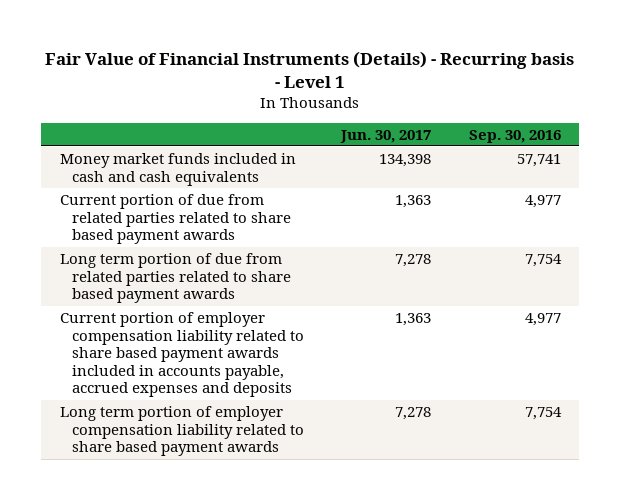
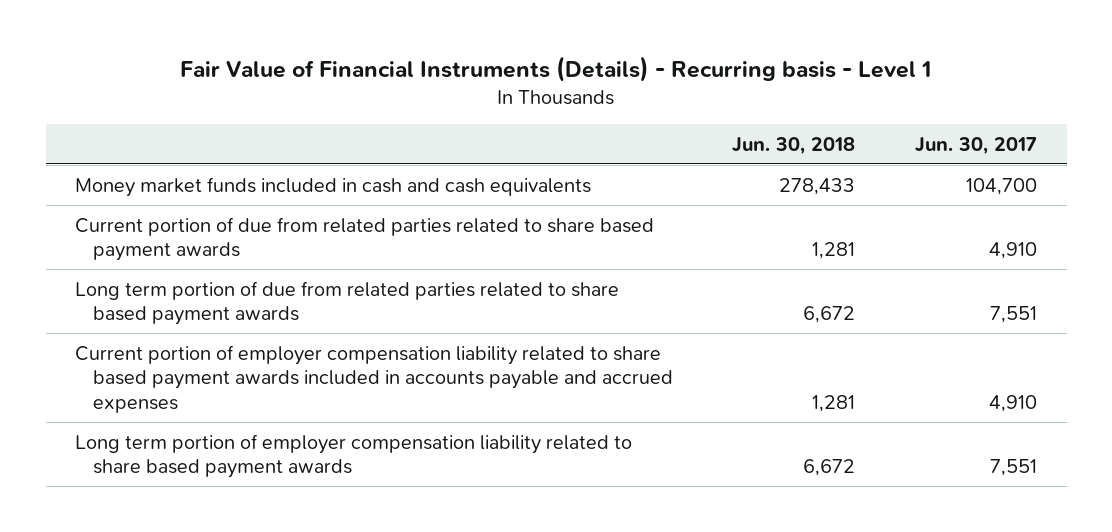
[468,129,561,143] Sep. 30, 2016 -> none
none -> [732,136,856,155] Jun. 30, 2018
[379,154,432,168] 134,398 -> [965,177,1037,195] 104,700
[395,195,432,209] 1,363 -> [988,242,1037,260] 4,910
[395,254,432,268] 7,278 -> [989,306,1037,324] 7,551
[60,312,305,398] Current portion of employer compensation liability related to share based payment awards included in accounts payable, accrued expenses and deposits -> [75,344,673,413] Current portion of employer compensation liability related to share based payment awards included in accounts payable and accrued expenses
[395,313,432,327] 1,363 -> [988,394,1037,412] 4,910
[395,407,432,421] 7,278 -> [989,459,1037,477] 7,551

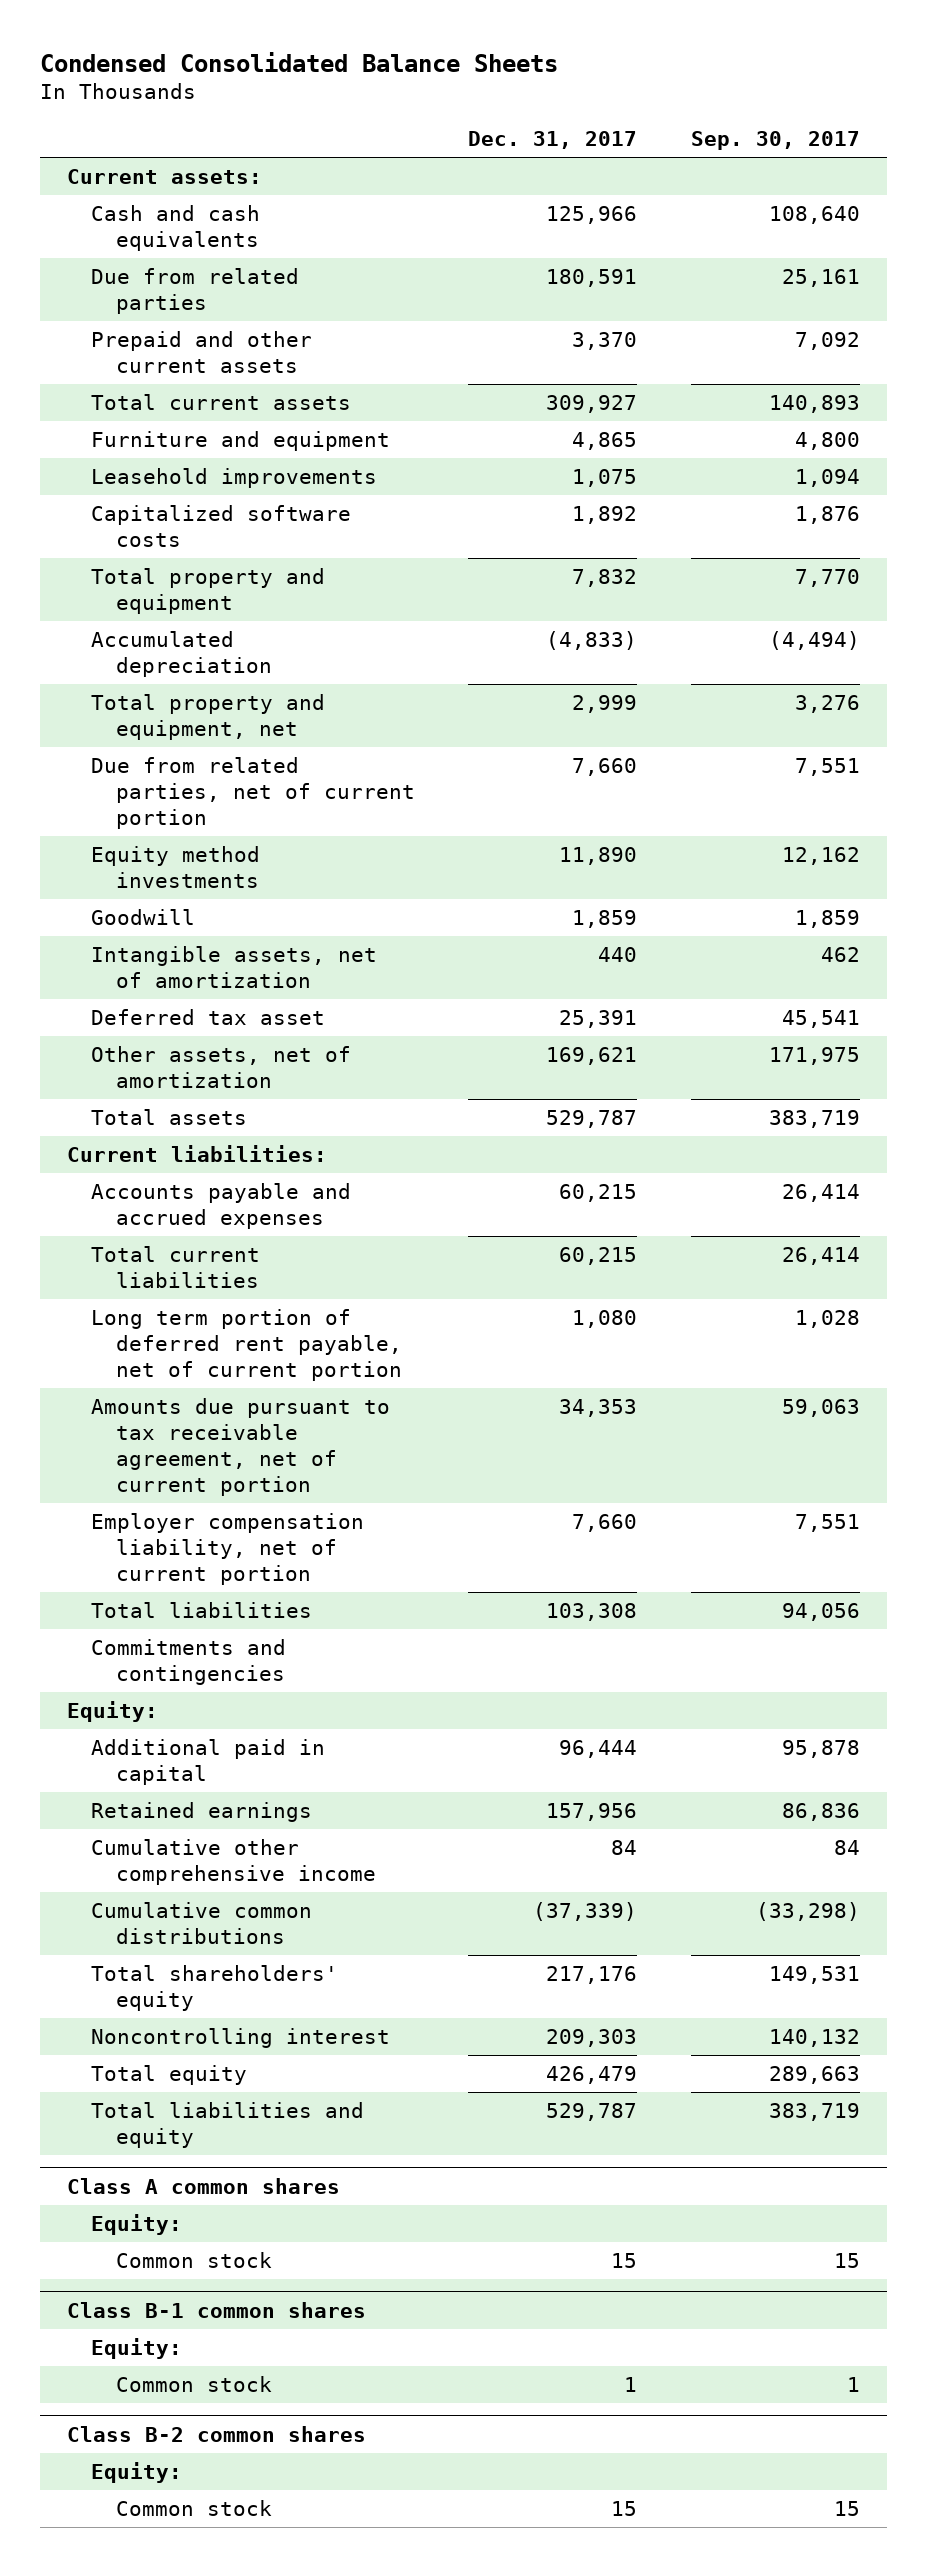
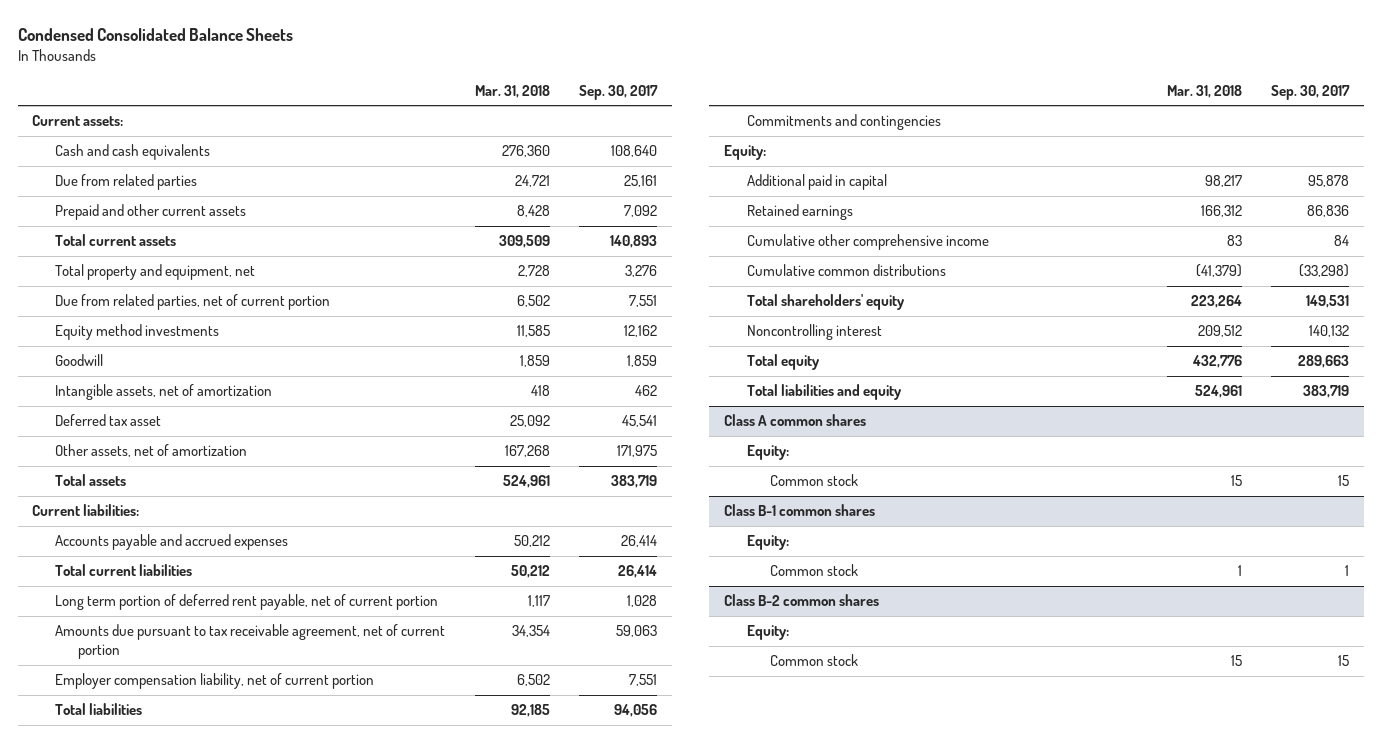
[468,130,638,149] Dec. 31, 2017 -> none
none -> [474,85,550,99] Mar. 31, 2018
[91,431,391,452] Furniture and equipment -> none
[91,468,378,489] Leasehold improvements -> none
[91,505,352,547] Capitalized software costs -> none
[91,568,326,614] Total property and equipment -> none
[91,631,272,677] Accumulated depreciation -> none

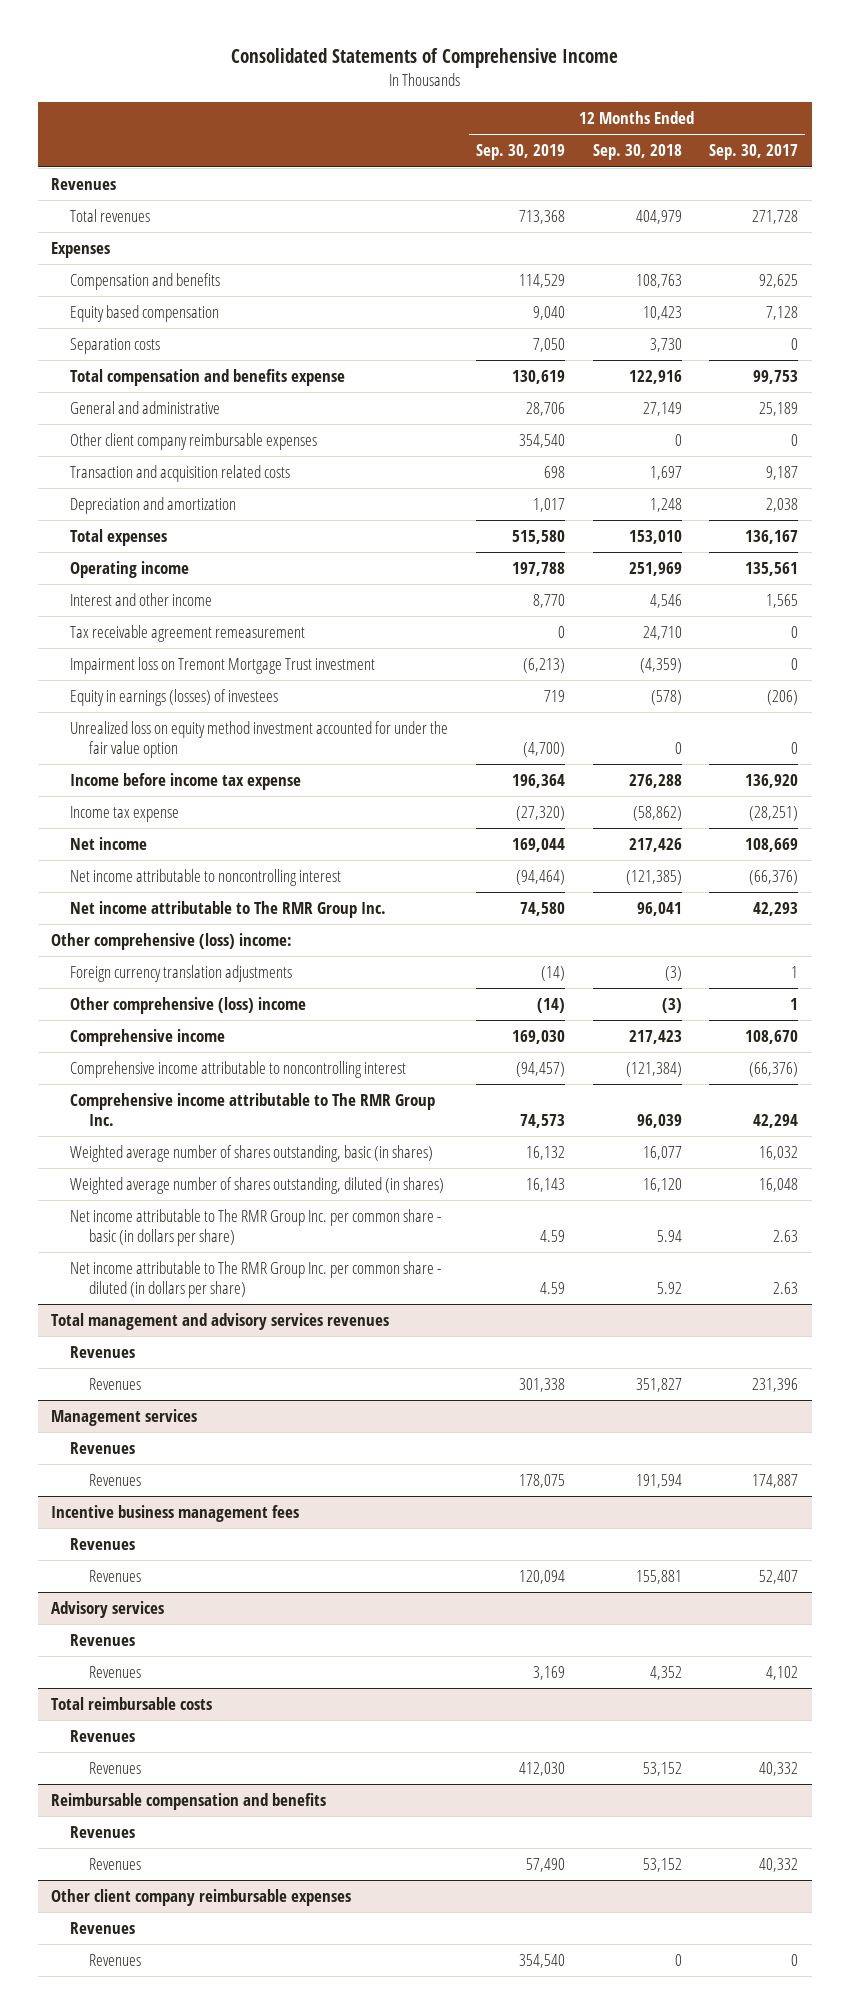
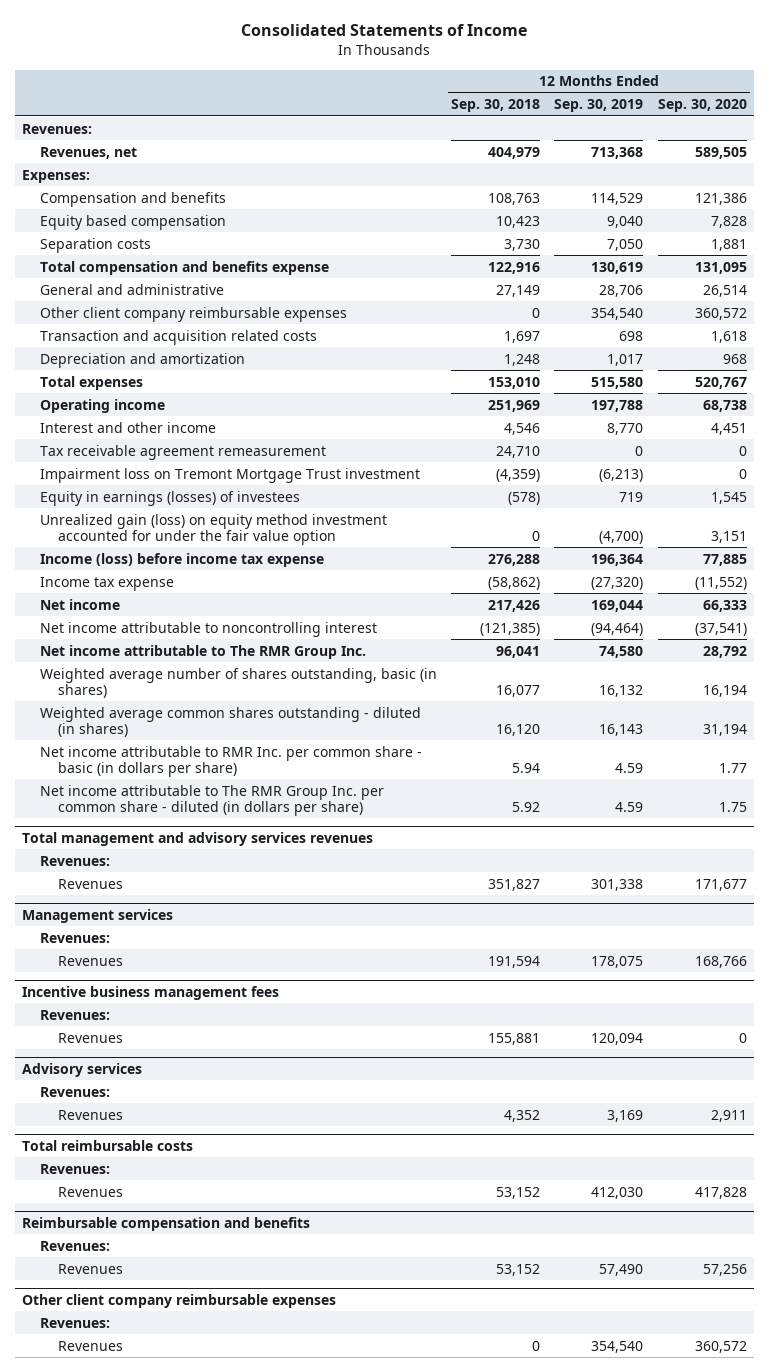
[230,48,618,69] Consolidated Statements of Comprehensive Income -> [241,24,528,37] Consolidated Statements of Income
[709,144,799,161] Sep. 30, 2017 -> none
none -> [657,99,747,113] Sep. 30, 2020
[51,177,117,190] Revenues -> [21,123,92,134] Revenues:
[70,208,151,222] Total revenues -> [39,146,137,159] Revenues, net
[51,241,111,258] Expenses -> [21,169,90,183] Expenses:
[70,720,449,758] Unrealized loss on equity method investment accounted for under the fair value option -> [39,513,387,546] Unrealized gain (loss) on equity method investment accounted for under the fair value option
[70,772,302,790] Income before income tax expense -> [39,552,324,567] Income (loss) before income tax expense
[51,932,293,950] Other comprehensive (loss) income: -> none
[70,964,293,982] Foreign currency translation adjustments -> none
[70,996,307,1014] Other comprehensive (loss) income -> none
[70,1028,226,1046] Comprehensive income -> none
[70,1060,407,1078] Comprehensive income attributable to noncontrolling interest -> none
[70,1092,436,1126] Comprehensive income attributable to The RMR Group Inc. -> none
[70,1176,445,1194] Weighted average number of shares outstanding, diluted (in shares) -> [39,706,421,738] Weighted average common shares outstanding - diluted (in shares)
[70,1208,442,1246] Net income attributable to The RMR Group Inc. per common share - basic (in dollars per share) -> [39,745,422,778] Net income attributable to RMR Inc. per common share - basic (in dollars per share)
[70,1345,136,1358] Revenues -> [39,855,110,866] Revenues:
[70,1441,136,1454] Revenues -> [39,932,110,943] Revenues:
[70,1537,136,1550] Revenues -> [39,1009,110,1020] Revenues:
[70,1633,136,1646] Revenues -> [39,1086,110,1097] Revenues:
[70,1729,136,1742] Revenues -> [39,1163,110,1174] Revenues:
[70,1825,136,1838] Revenues -> [39,1240,110,1251] Revenues:
[70,1921,136,1934] Revenues -> [39,1317,110,1328] Revenues:

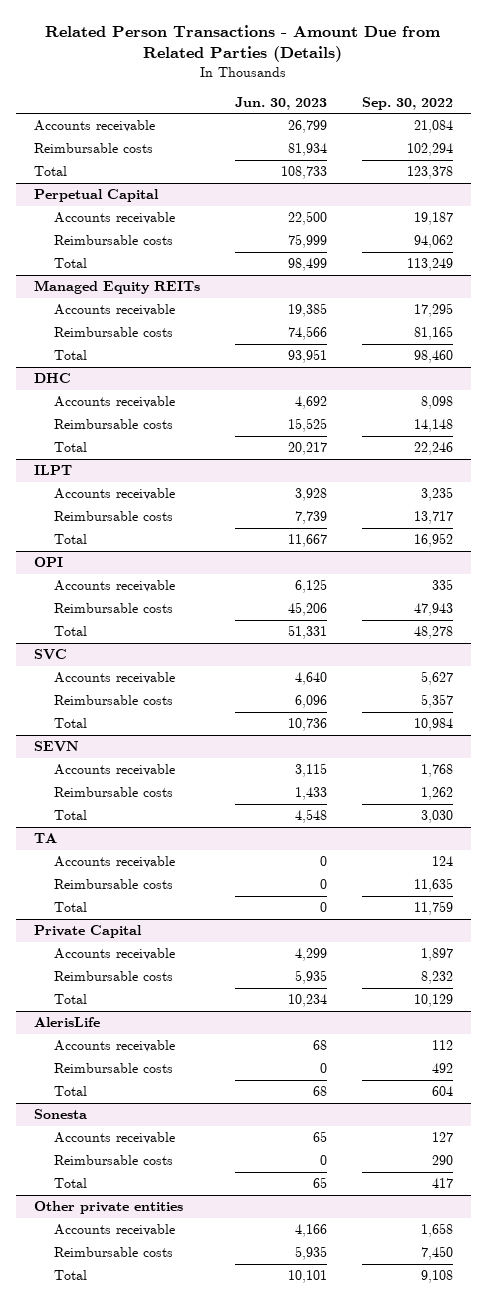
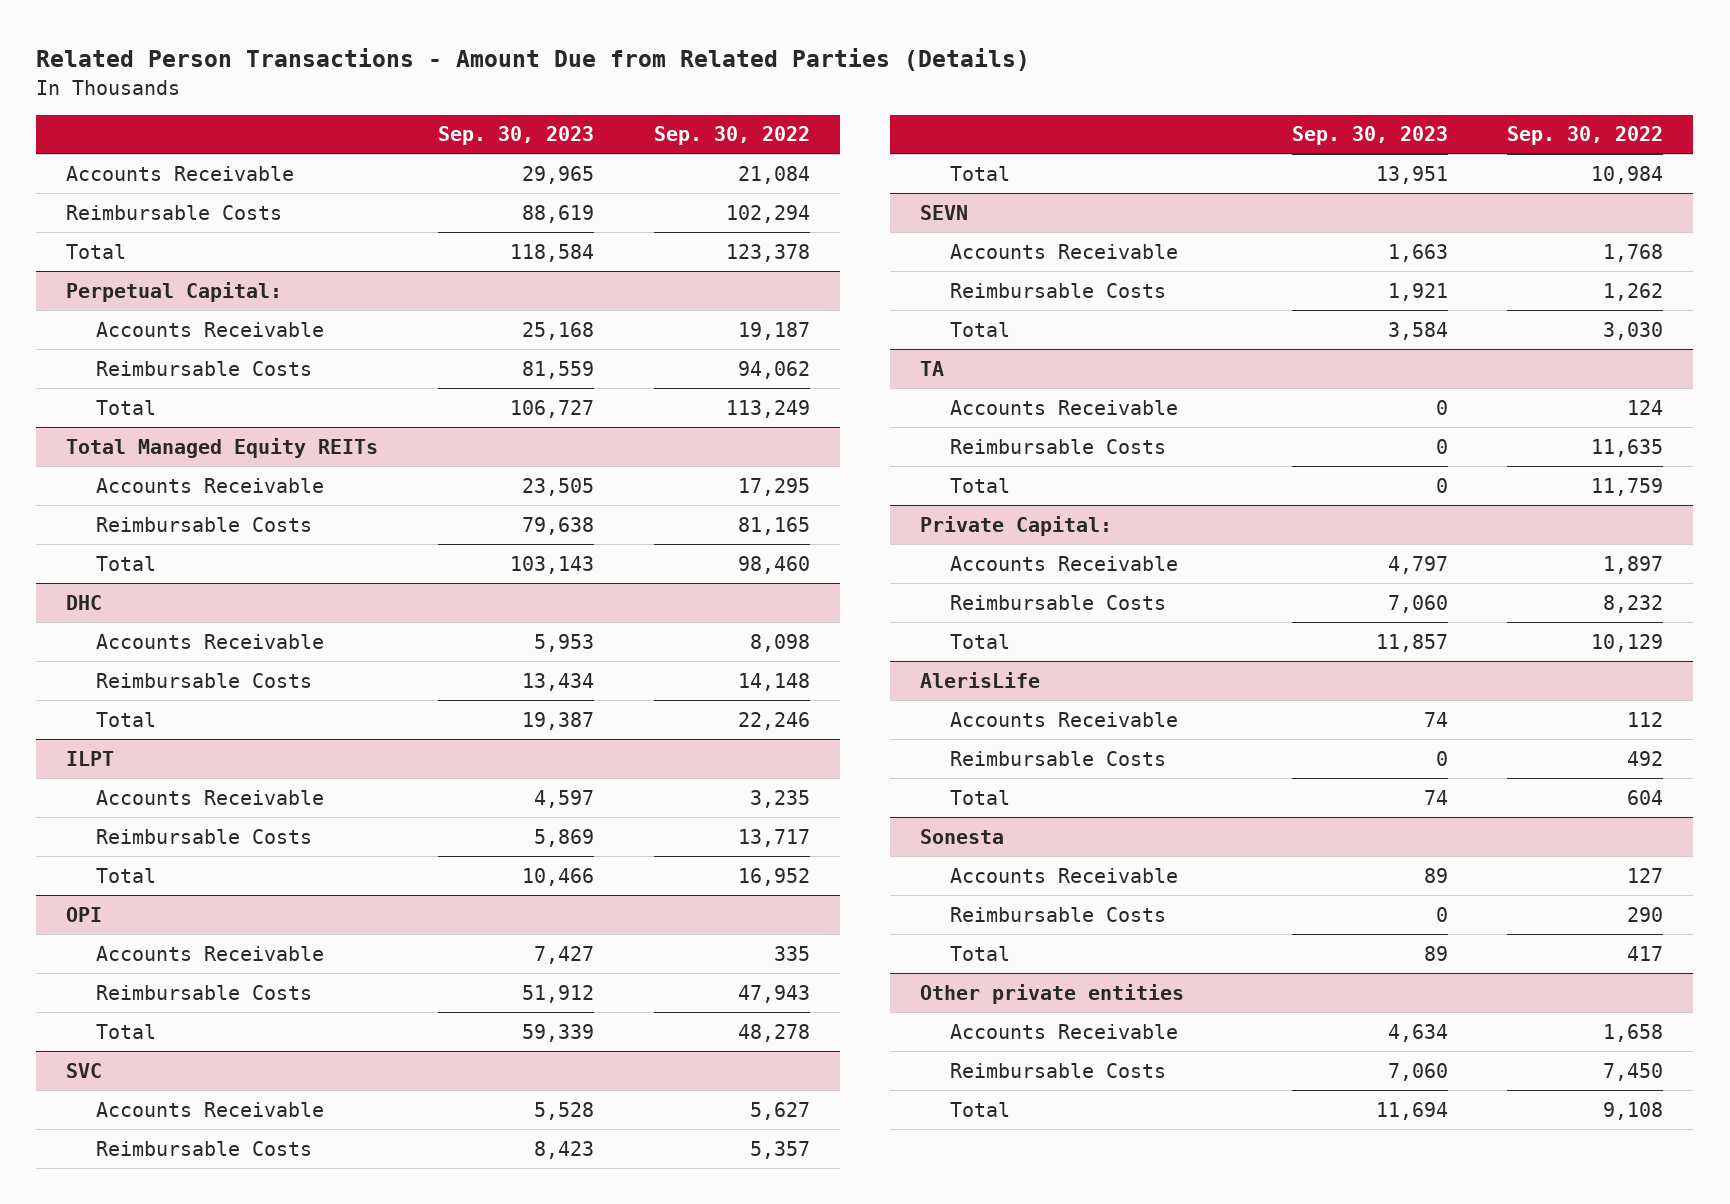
[234,96,327,110] Jun. 30, 2023 -> none
none -> [438,126,595,146] Sep. 30, 2023
[33,120,155,133] Accounts receivable -> [66,165,295,181] Accounts Receivable
[33,143,153,154] Reimbursable costs -> [66,204,283,220] Reimbursable Costs
[33,189,159,203] Perpetual Capital -> [66,281,283,302] Perpetual Capital:
[54,212,176,225] Accounts receivable -> [96,321,325,337] Accounts Receivable
[54,235,174,246] Reimbursable costs -> [96,360,313,376] Reimbursable Costs
[33,280,200,295] Managed Equity REITs -> [66,437,379,458] Total Managed Equity REITs
[54,304,176,317] Accounts receivable -> [96,477,325,493] Accounts Receivable
[54,327,174,338] Reimbursable costs -> [96,516,313,532] Reimbursable Costs
[54,396,176,409] Accounts receivable -> [96,633,325,649] Accounts Receivable
[54,419,174,430] Reimbursable costs -> [96,672,313,688] Reimbursable Costs
[54,488,176,501] Accounts receivable -> [96,789,325,805] Accounts Receivable
[54,511,174,522] Reimbursable costs -> [96,828,313,844] Reimbursable Costs
[54,580,176,593] Accounts receivable -> [96,945,325,961] Accounts Receivable
[54,603,174,614] Reimbursable costs -> [96,984,313,1000] Reimbursable Costs
[54,672,176,685] Accounts receivable -> [96,1101,325,1117] Accounts Receivable
[54,695,174,706] Reimbursable costs -> [96,1140,313,1156] Reimbursable Costs
[54,764,176,777] Accounts receivable -> [949,243,1178,259] Accounts Receivable
[54,787,174,798] Reimbursable costs -> [949,282,1166,298] Reimbursable Costs
[54,856,176,869] Accounts receivable -> [949,399,1178,415] Accounts Receivable
[54,879,174,890] Reimbursable costs -> [949,438,1166,454] Reimbursable Costs
[33,925,142,939] Private Capital -> [919,515,1112,536] Private Capital:
[54,948,176,961] Accounts receivable -> [949,555,1178,571] Accounts Receivable
[54,971,174,982] Reimbursable costs -> [949,594,1166,610] Reimbursable Costs
[54,1040,176,1053] Accounts receivable -> [949,711,1178,727] Accounts Receivable
[54,1063,174,1074] Reimbursable costs -> [949,750,1166,766] Reimbursable Costs
[54,1132,176,1145] Accounts receivable -> [949,867,1178,883] Accounts Receivable
[54,1155,174,1166] Reimbursable costs -> [949,906,1166,922] Reimbursable Costs
[54,1224,176,1237] Accounts receivable -> [949,1023,1178,1039] Accounts Receivable
[54,1247,174,1258] Reimbursable costs -> [949,1062,1166,1078] Reimbursable Costs

